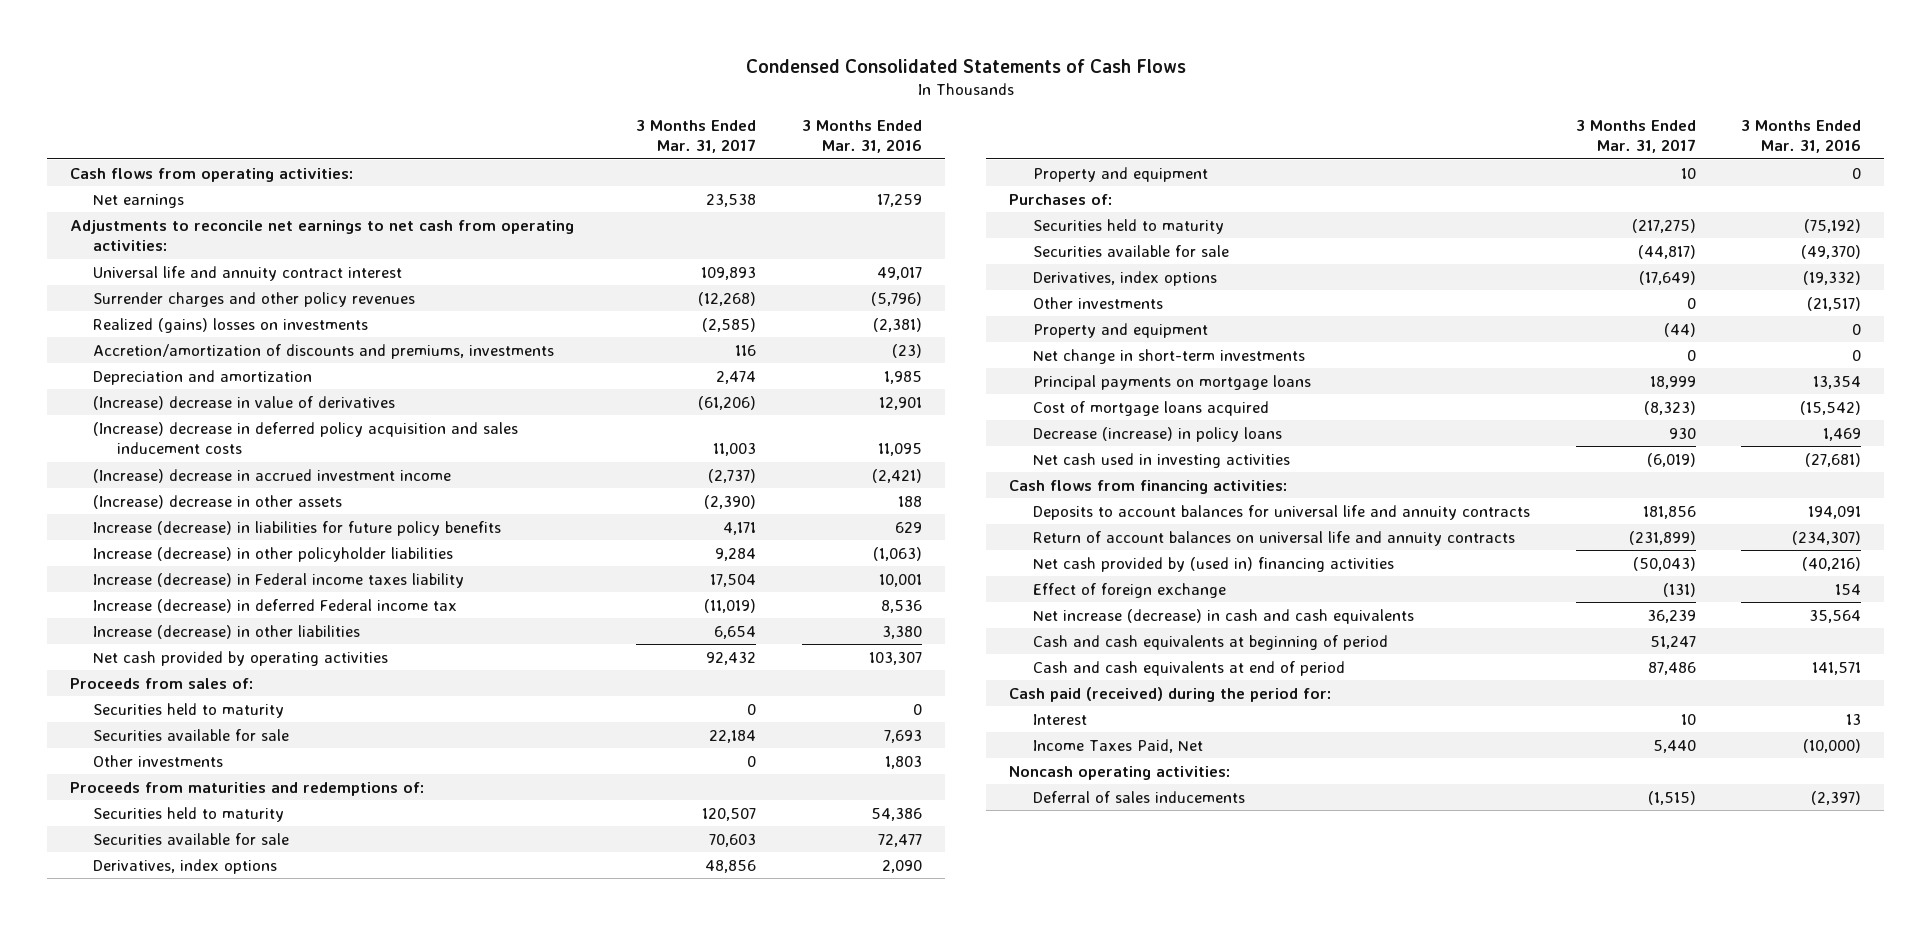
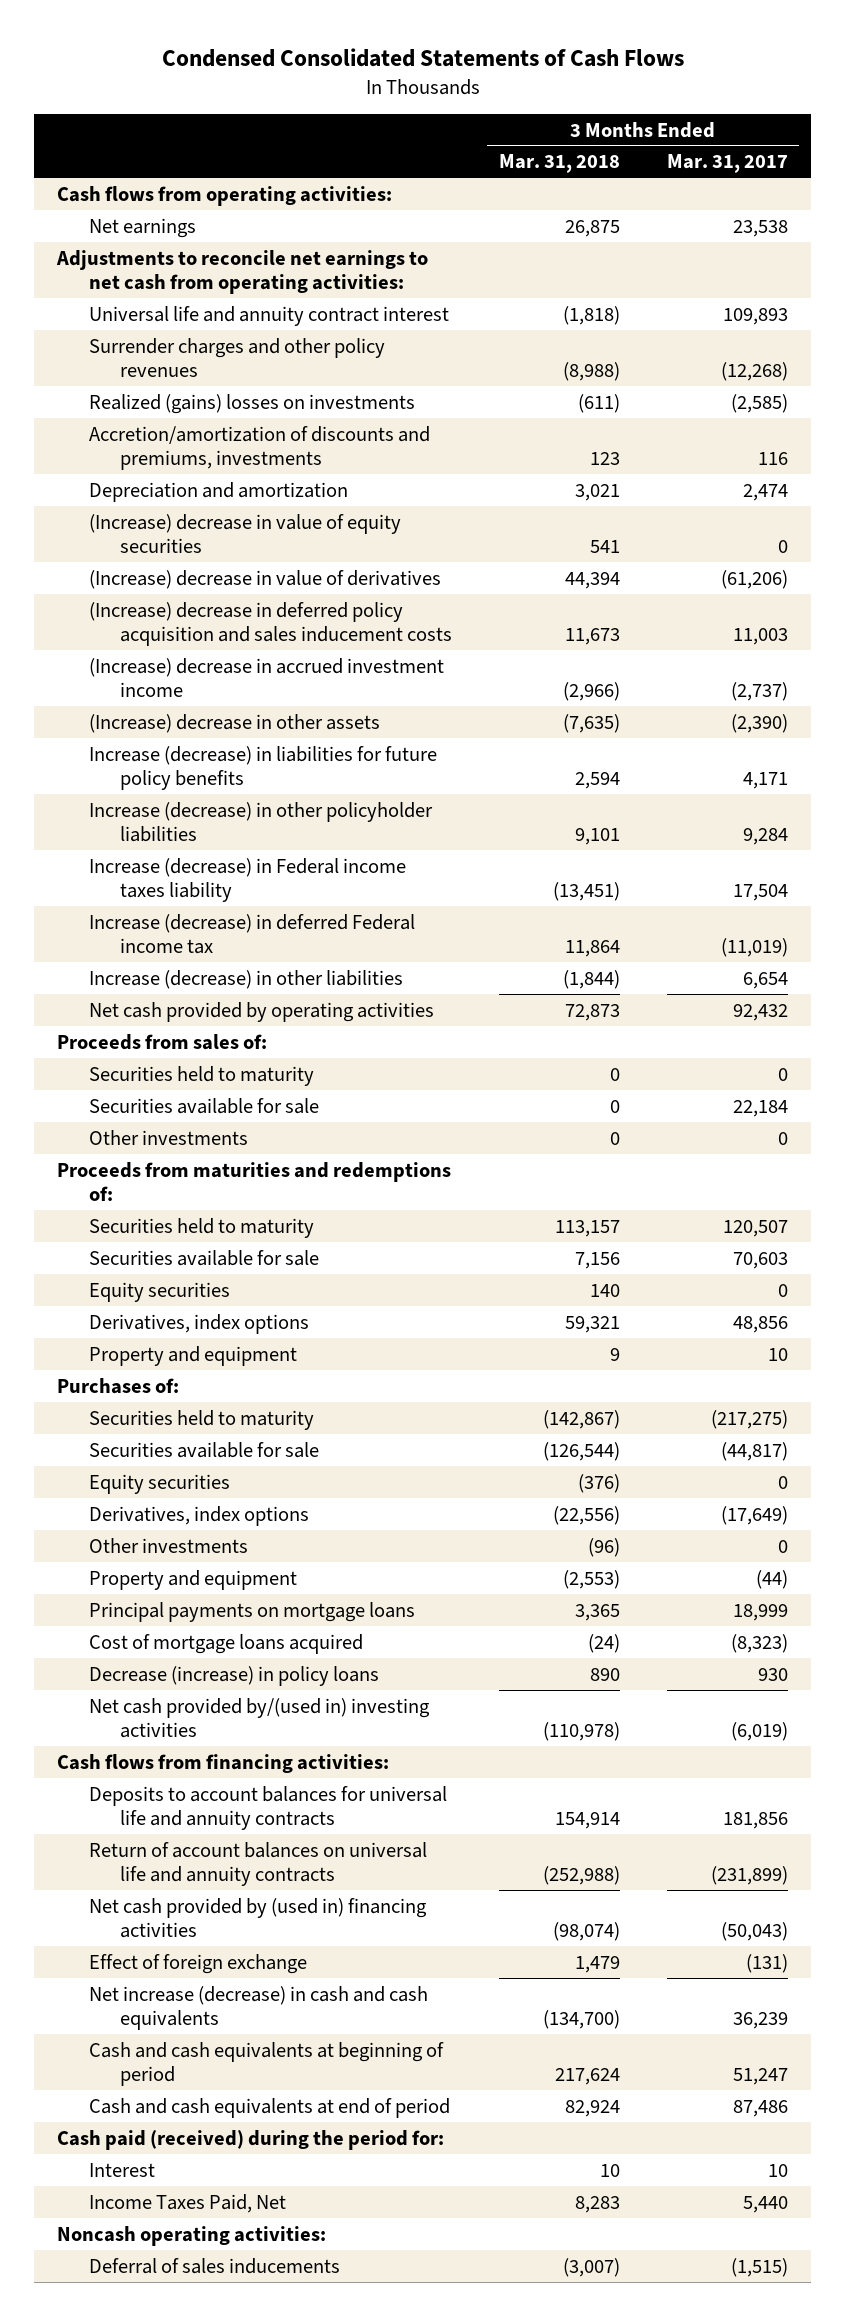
[801,119,922,153] 3 Months Ended Mar. 31, 2016 -> none
none -> [498,154,620,174] Mar. 31, 2018
none -> [88,513,401,553] (Increase) decrease in value of equity securities
none -> [88,1281,230,1302] Equity securities
none -> [88,1473,230,1494] Equity securities
[1032,348,1305,364] Net change in short-term investments -> none
[1032,452,1290,468] Net cash used in investing activities -> [88,1697,430,1738] Net cash provided by/(used in) investing activities

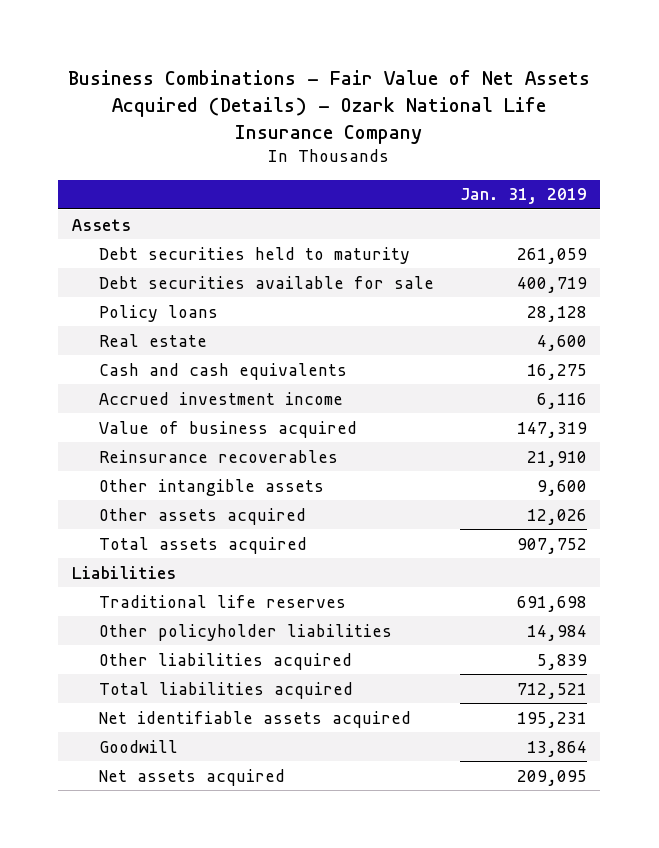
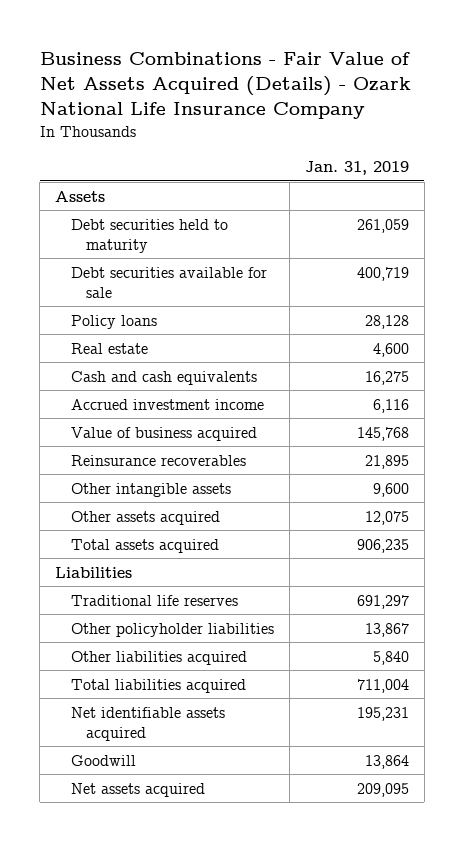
[517,421,588,438] 147,319 -> [356,426,409,441] 145,768
[527,450,588,467] 21,910 -> [364,454,409,469] 21,895
[527,508,588,525] 12,026 -> [364,510,409,525] 12,075
[517,537,588,554] 907,752 -> [356,538,409,553] 906,235
[517,595,588,612] 691,698 -> [356,594,409,609] 691,297
[527,624,588,641] 14,984 -> [364,622,409,637] 13,867
[537,653,588,670] 5,839 -> [372,650,409,665] 5,840
[517,682,588,699] 712,521 -> [356,678,409,693] 711,004

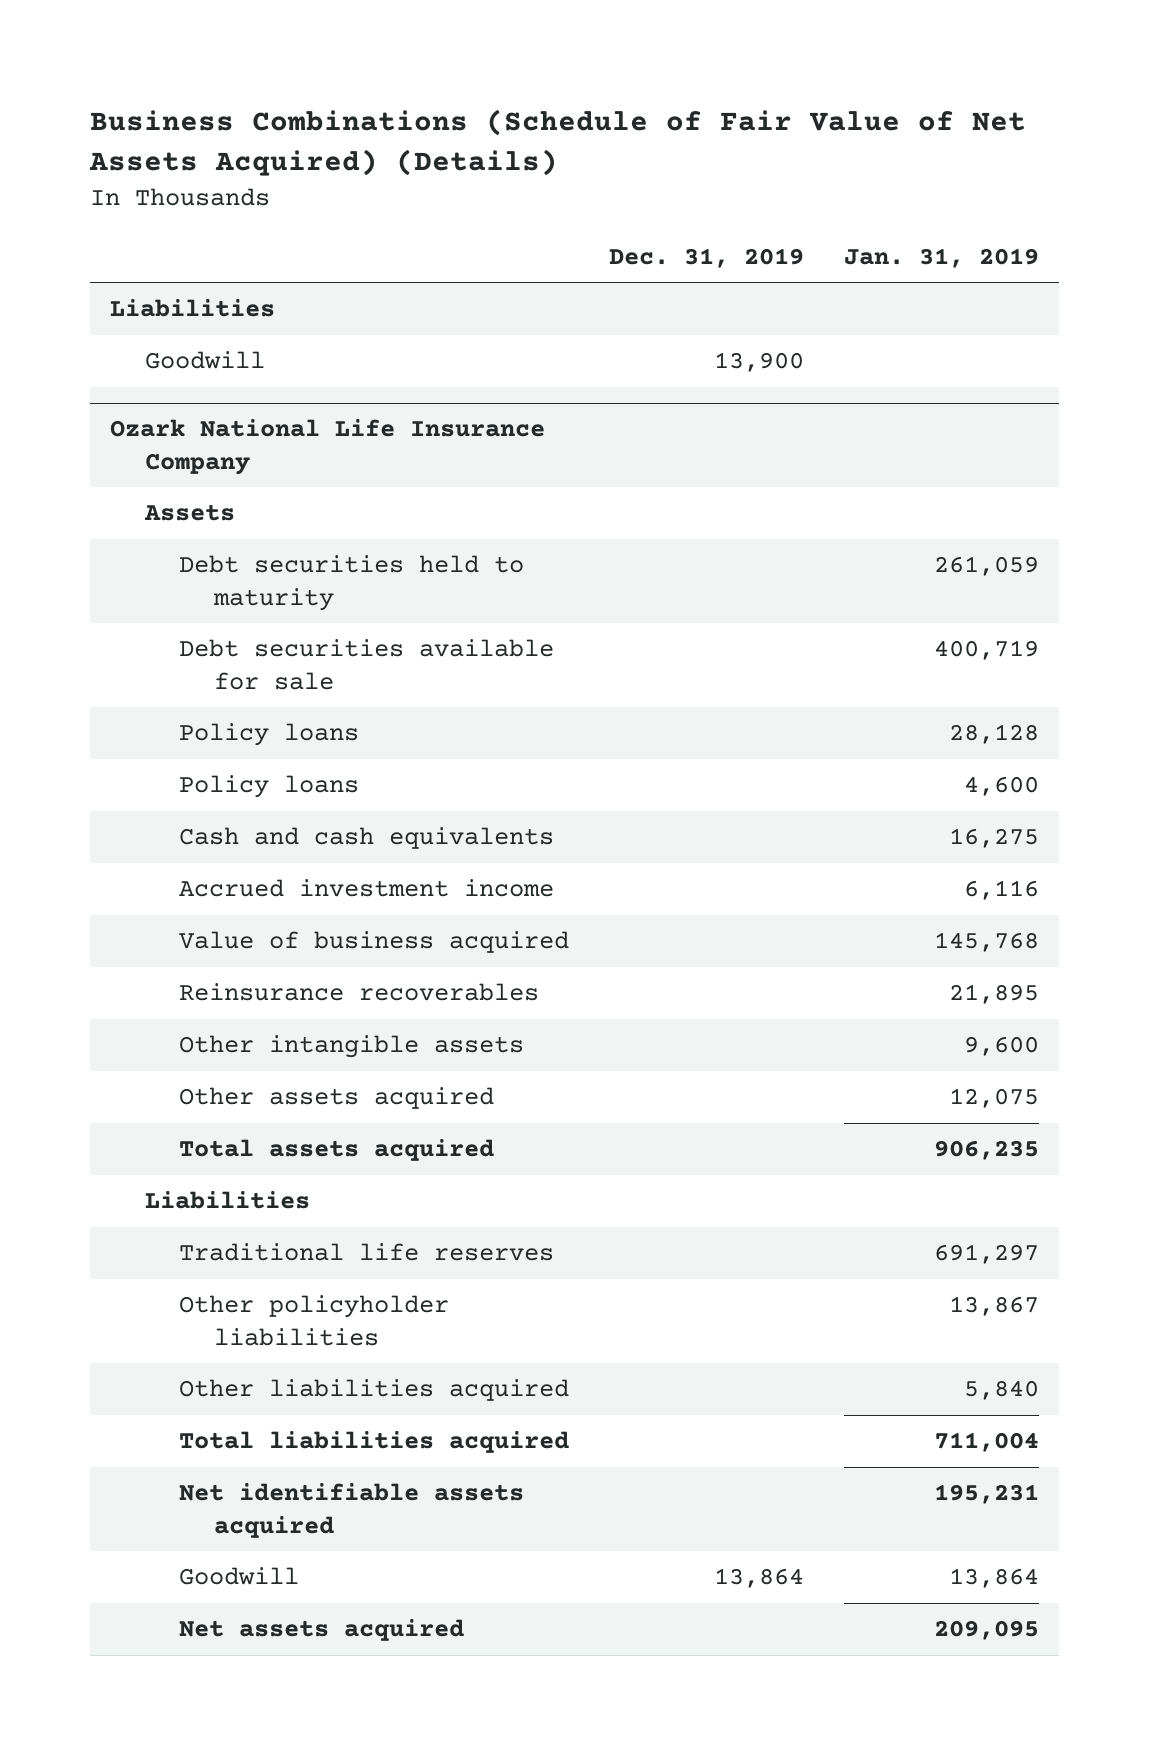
[39,51,411,119] Business Combinations - Fair Value of Net Assets Acquired (Details) - Ozark National Life Insurance Company -> [89,109,1027,176] Business Combinations (Schedule of Fair Value of Net Assets Acquired) (Details)
none -> [609,247,805,268] Dec. 31, 2019
none -> [110,299,276,318] Liabilities
none -> [144,351,265,370] Goodwill
none -> [110,419,546,475] Ozark National Life Insurance Company
[70,342,148,354] Real estate -> [179,775,360,799] Policy loans

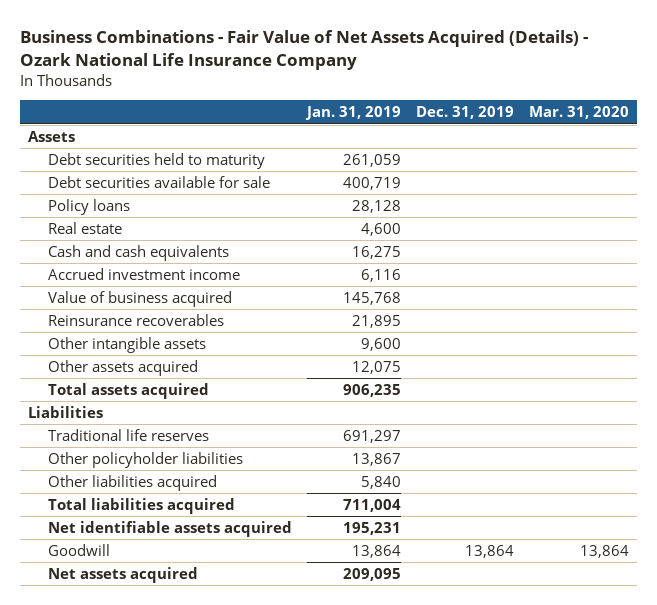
[89,109,1027,176] Business Combinations (Schedule of Fair Value of Net Assets Acquired) (Details) -> [20,30,589,70] Business Combinations - Fair Value of Net Assets Acquired (Details) - Ozark National Life Insurance Company
none -> [529,106,630,120] Mar. 31, 2020
[110,299,276,318] Liabilities -> none
[144,351,265,370] Goodwill -> none
[110,419,546,475] Ozark National Life Insurance Company -> none
[179,775,360,799] Policy loans -> [47,221,122,234] Real estate

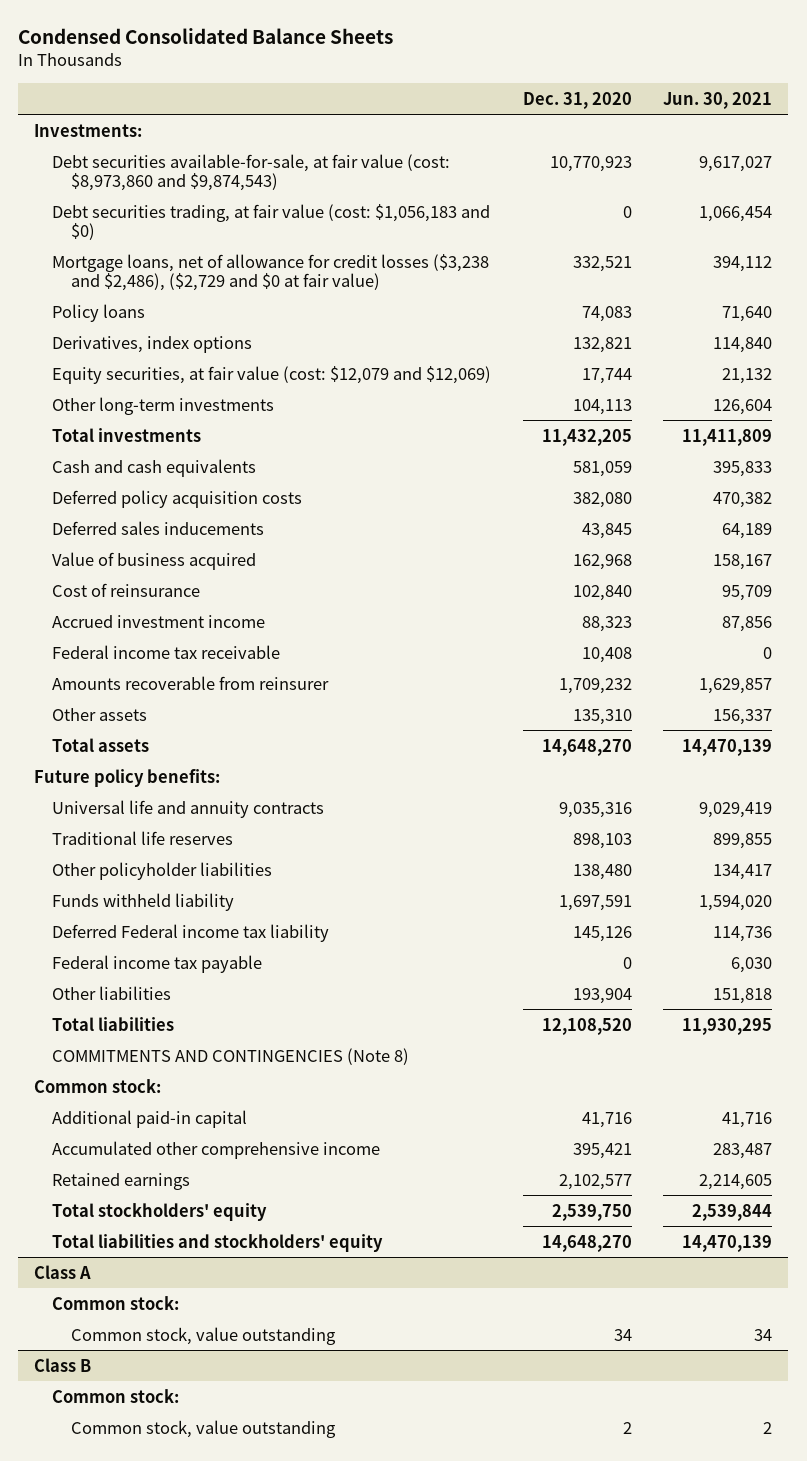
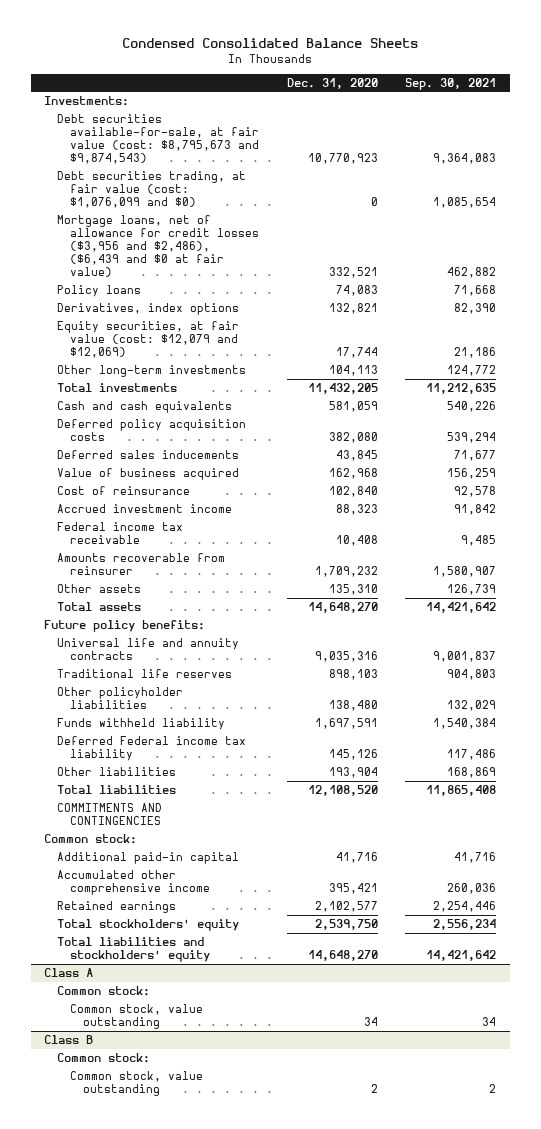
[663,91,773,109] Jun. 30, 2021 -> none
none -> [405,77,497,90] Sep. 30, 2021
[52,153,451,191] Debt securities available-for-sale, at fair value (cost: $8,973,860 and $9,874,543) -> [57,114,260,165] Debt securities available-for-sale, at fair value (cost: $8,795,673 and $9,874,543)
[52,203,491,240] Debt securities trading, at fair value (cost: $1,056,183 and $0) -> [57,171,247,209] Debt securities trading, at fair value (cost: $1,076,099 and $0)
[52,253,490,291] Mortgage loans, net of allowance for credit losses ($3,238 and $2,486), ($2,729 and $0 at fair value) -> [57,215,260,278] Mortgage loans, net of allowance for credit losses ($3,956 and $2,486), ($6,439 and $0 at fair value)
[52,954,263,973] Federal income tax payable -> none
[52,1047,410,1065] COMMITMENTS AND CONTINGENCIES (Note 8) -> [57,803,163,826] COMMITMENTS AND CONTINGENCIES

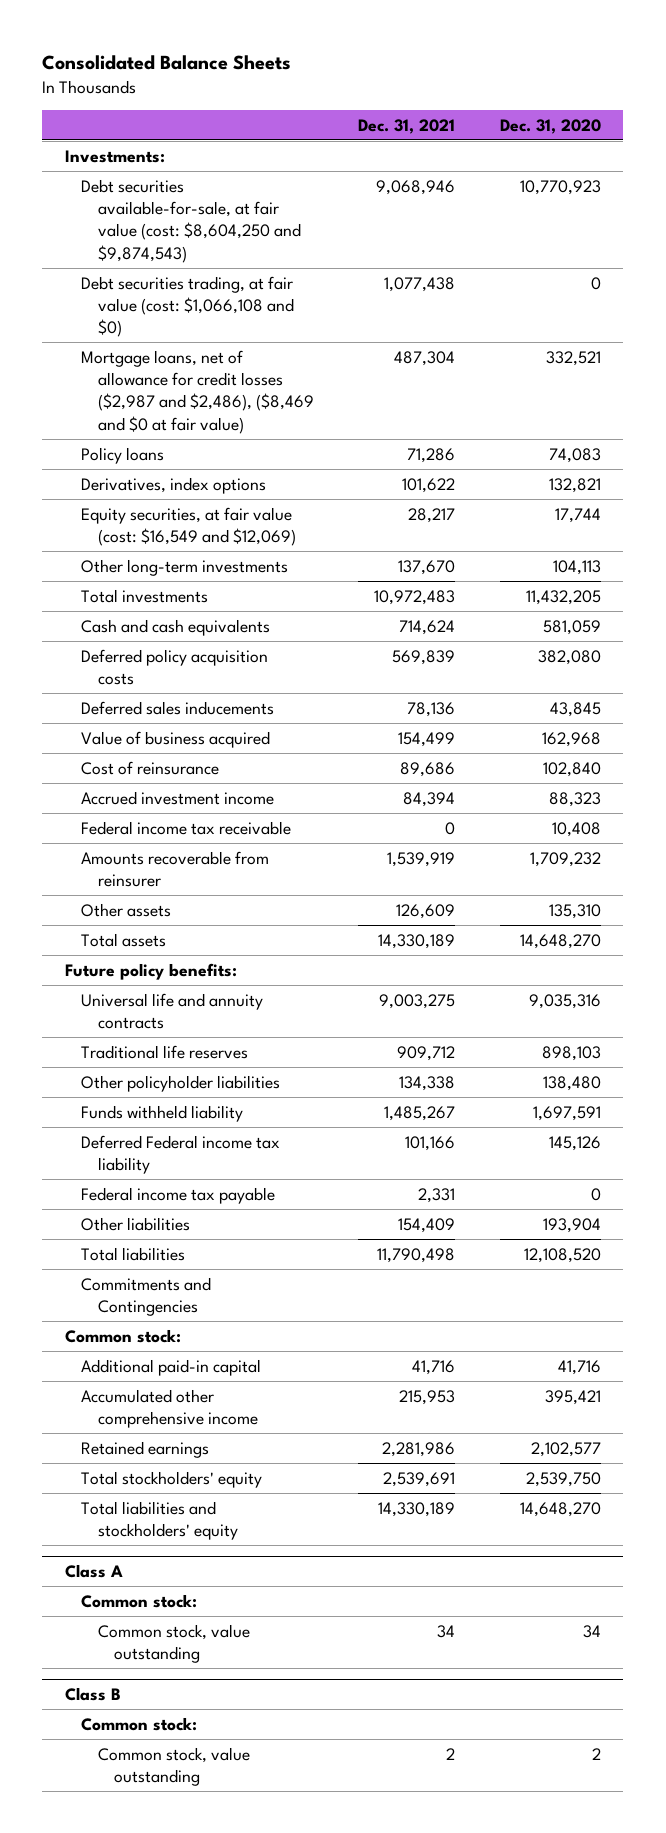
[122,37,419,48] Condensed Consolidated Balance Sheets -> [42,55,292,71] Consolidated Balance Sheets
[405,77,497,90] Sep. 30, 2021 -> none
none -> [358,118,456,134] Dec. 31, 2021
[57,114,260,165] Debt securities available-for-sale, at fair value (cost: $8,795,673 and $9,874,543) -> [81,178,301,263] Debt securities available-for-sale, at fair value (cost: $8,604,250 and $9,874,543)
[57,171,247,209] Debt securities trading, at fair value (cost: $1,076,099 and $0) -> [81,275,294,338] Debt securities trading, at fair value (cost: $1,066,108 and $0)
[57,215,260,278] Mortgage loans, net of allowance for credit losses ($3,956 and $2,486), ($6,439 and $0 at fair value) -> [81,349,314,434] Mortgage loans, net of allowance for credit losses ($2,987 and $2,486), ($8,469 and $0 at fair value)
[57,321,240,359] Equity securities, at fair value (cost: $12,079 and $12,069) -> [81,506,296,546] Equity securities, at fair value (cost: $16,549 and $12,069)
none -> [81,1186,276,1204] Federal income tax payable
[57,803,163,826] COMMITMENTS AND CONTINGENCIES -> [81,1276,212,1316] Commitments and Contingencies

